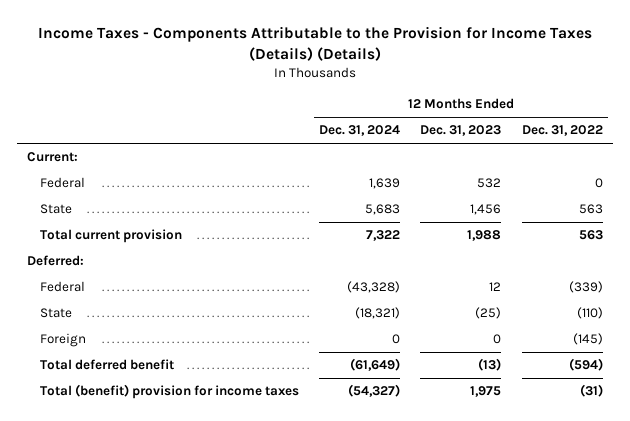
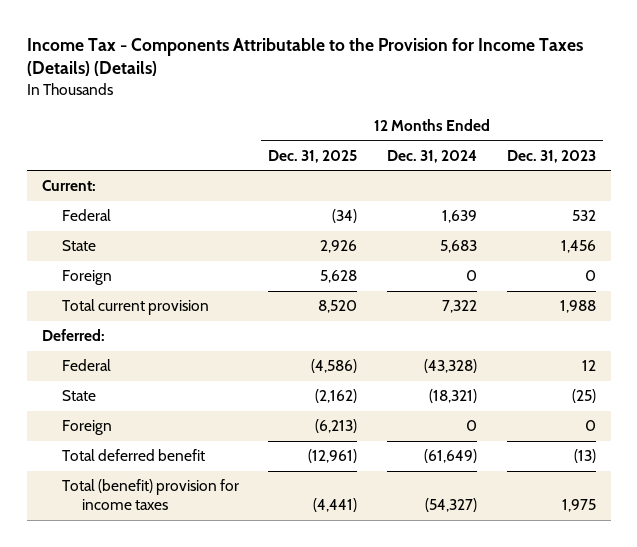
[37,26,592,61] Income Taxes - Components Attributable to the Provision for Income Taxes (Details) (Details) -> [26,37,583,77] Income Tax - Components Attributable to the Provision for Income Taxes (Details) (Details)
[521,125,603,137] Dec. 31, 2022 -> none
none -> [268,149,358,163] Dec. 31, 2025
none -> [61,270,112,286] Foreign

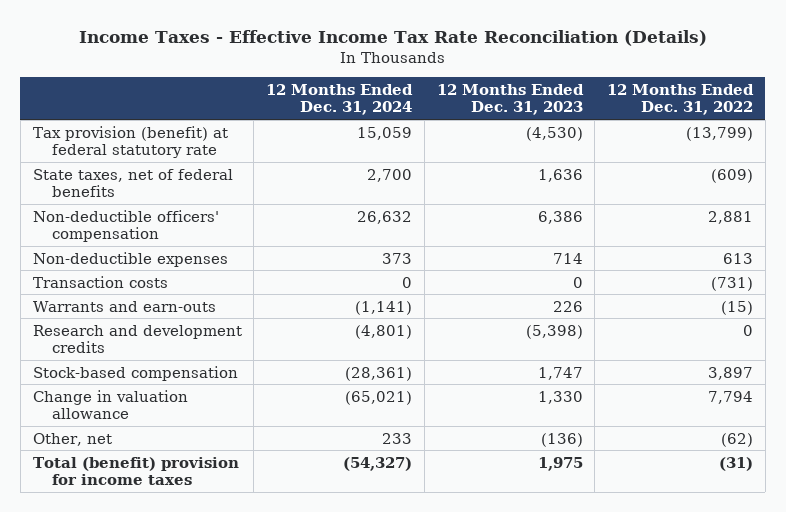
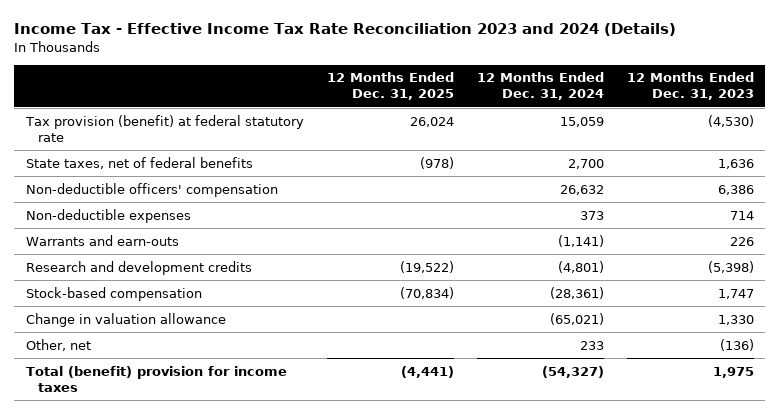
[78,29,707,46] Income Taxes - Effective Income Tax Rate Reconciliation (Details) -> [14,23,677,37] Income Tax - Effective Income Tax Rate Reconciliation 2023 and 2024 (Details)
[607,83,755,116] 12 Months Ended Dec. 31, 2022 -> none
none -> [326,72,454,101] 12 Months Ended Dec. 31, 2025
[32,275,168,288] Transaction costs -> none

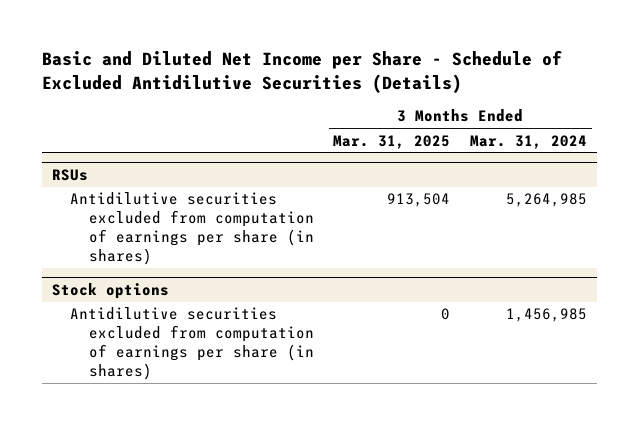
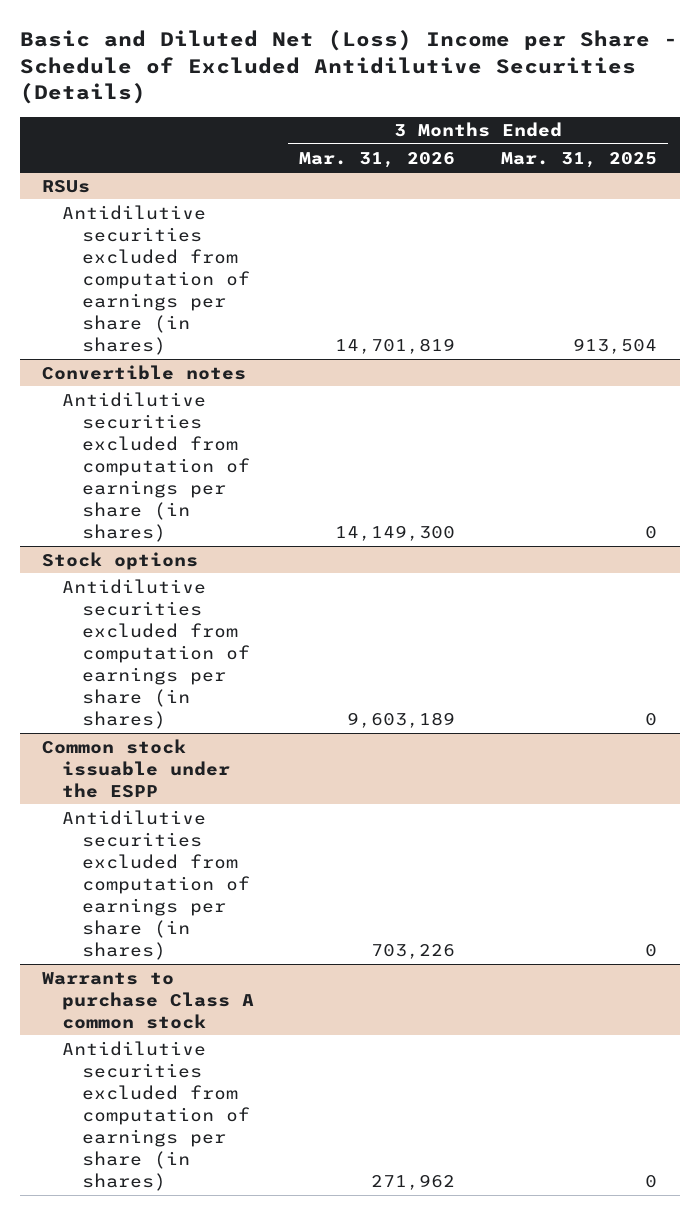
[42,50,563,93] Basic and Diluted Net Income per Share - Schedule of Excluded Antidilutive Securities (Details) -> [19,30,678,105] Basic and Diluted Net (Loss) Income per Share - Schedule of Excluded Antidilutive Securities (Details)
[470,134,588,149] Mar. 31, 2024 -> none
none -> [299,151,456,168] Mar. 31, 2026
none -> [42,364,247,380] Convertible notes
none -> [62,391,250,542] Antidilutive securities excluded from computation of earnings per share (in shares)
none -> [42,738,231,798] Common stock issuable under the ESPP
none -> [62,809,250,960] Antidilutive securities excluded from computation of earnings per share (in shares)
none -> [42,971,255,1029] Warrants to purchase Class A common stock
none -> [62,1040,250,1191] Antidilutive securities excluded from computation of earnings per share (in shares)

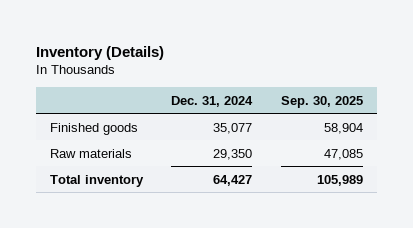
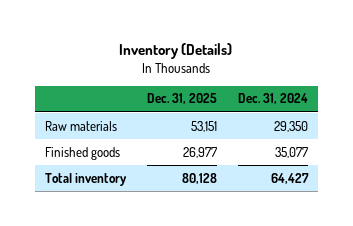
[280,95,363,108] Sep. 30, 2025 -> none
none -> [146,93,217,105] Dec. 31, 2025
[50,122,139,135] Finished goods -> [44,146,120,160] Finished goods

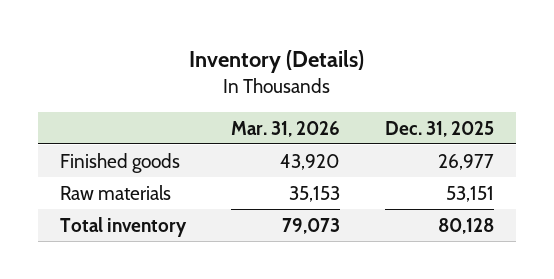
[237,93,308,105] Dec. 31, 2024 -> none
none -> [231,120,341,137] Mar. 31, 2026
[44,120,117,131] Raw materials -> [60,184,172,200] Raw materials

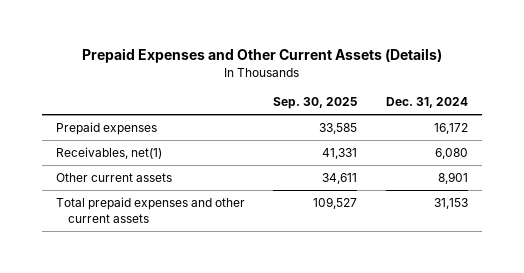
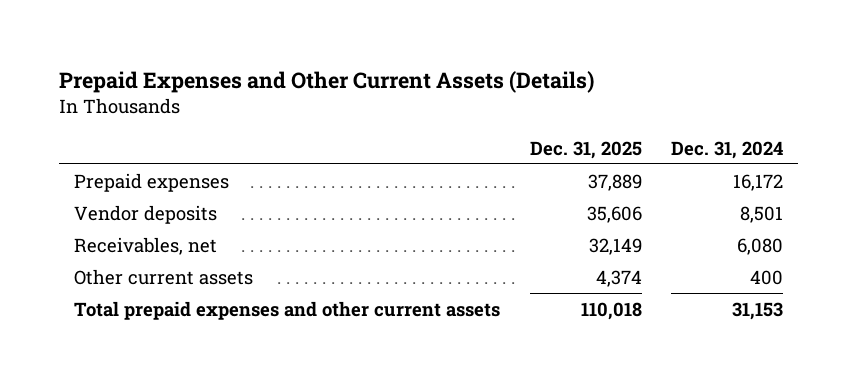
[273,96,358,109] Sep. 30, 2025 -> none
none -> [529,140,642,159] Dec. 31, 2025
none -> [73,204,217,224] Vendor deposits
[55,147,162,160] Receivables, net(1) -> [73,236,217,255] Receivables, net
[437,172,468,185] 8,901 -> [750,269,784,285] 400

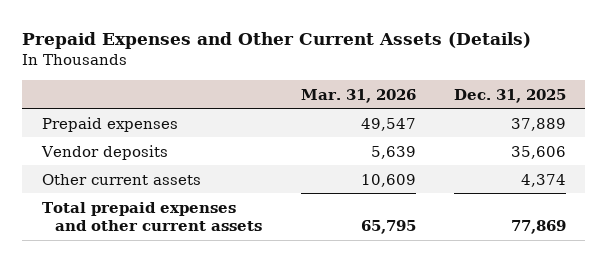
[671,140,784,159] Dec. 31, 2024 -> none
none -> [300,88,416,103] Mar. 31, 2026
[73,236,217,255] Receivables, net -> none
[580,301,642,320] 110,018 -> [511,219,567,234] 77,869

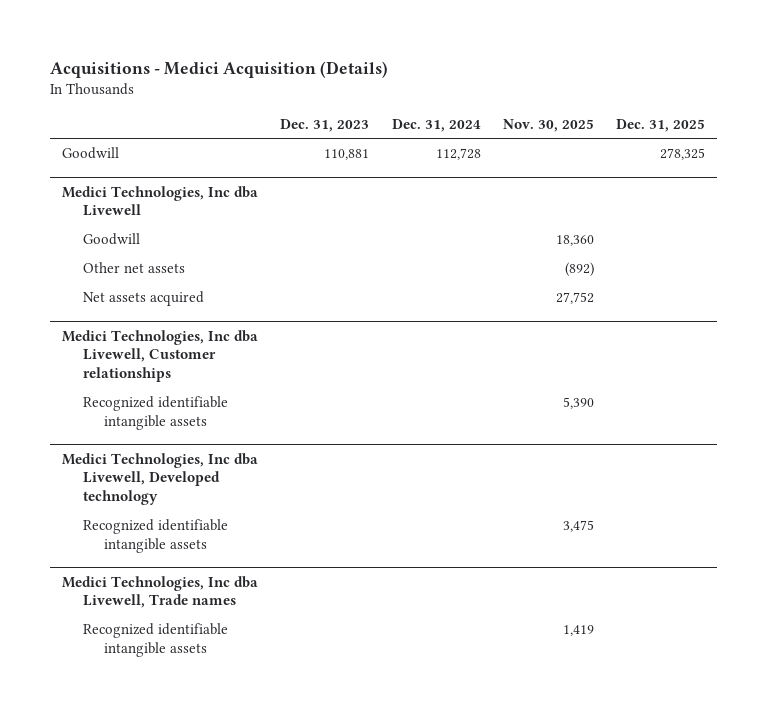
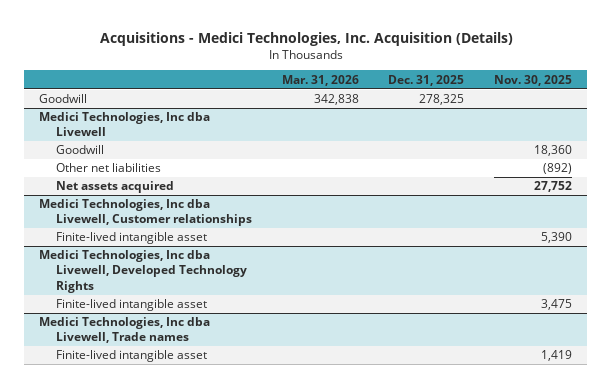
[50,60,389,78] Acquisitions - Medici Acquisition (Details) -> [99,31,513,46] Acquisitions - Medici Technologies, Inc. Acquisition (Details)
[280,118,370,132] Dec. 31, 2023 -> none
[391,118,481,132] Dec. 31, 2024 -> none
none -> [281,74,359,86] Mar. 31, 2026
[82,262,185,274] Other net assets -> [56,163,162,173] Other net liabilities
[82,396,228,431] Recognized identifiable intangible assets -> [56,232,208,245] Finite-lived intangible asset
[61,452,258,506] Medici Technologies, Inc dba Livewell, Developed technology -> [39,250,248,293] Medici Technologies, Inc dba Livewell, Developed Technology Rights
[82,519,228,554] Recognized identifiable intangible assets -> [56,299,208,312] Finite-lived intangible asset
[82,623,228,658] Recognized identifiable intangible assets -> [56,350,208,363] Finite-lived intangible asset

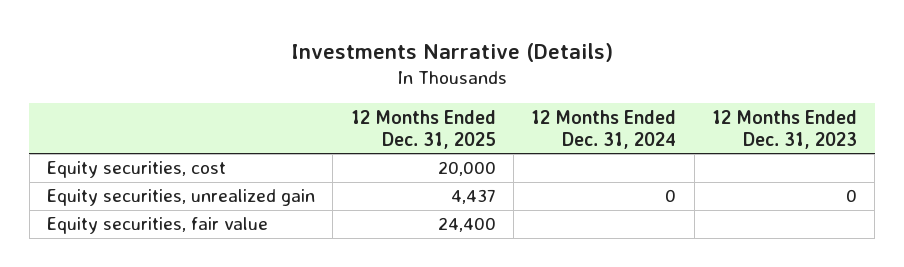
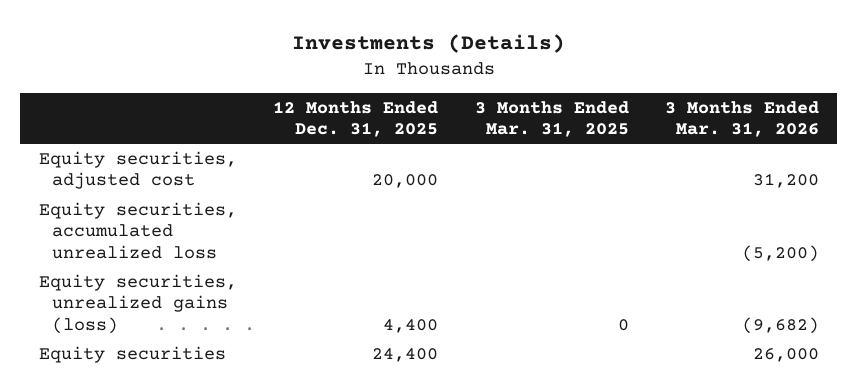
[291,42,614,62] Investments Narrative (Details) -> [291,34,565,54] Investments (Details)
[531,109,677,150] 12 Months Ended Dec. 31, 2024 -> none
[712,109,858,150] 12 Months Ended Dec. 31, 2023 -> none
none -> [474,100,629,138] 3 Months Ended Mar. 31, 2025
none -> [665,100,820,138] 3 Months Ended Mar. 31, 2026
[46,161,226,179] Equity securities, cost -> [38,150,237,190] Equity securities, adjusted cost
none -> [38,201,237,259] Equity securities, accumulated unrealized loss
[46,189,315,207] Equity securities, unrealized gain -> [38,273,237,334] Equity securities, unrealized gains (loss)
[450,189,496,205] 4,437 -> [383,318,439,333] 4,400
[46,217,268,235] Equity securities, fair value -> [38,345,226,363] Equity securities

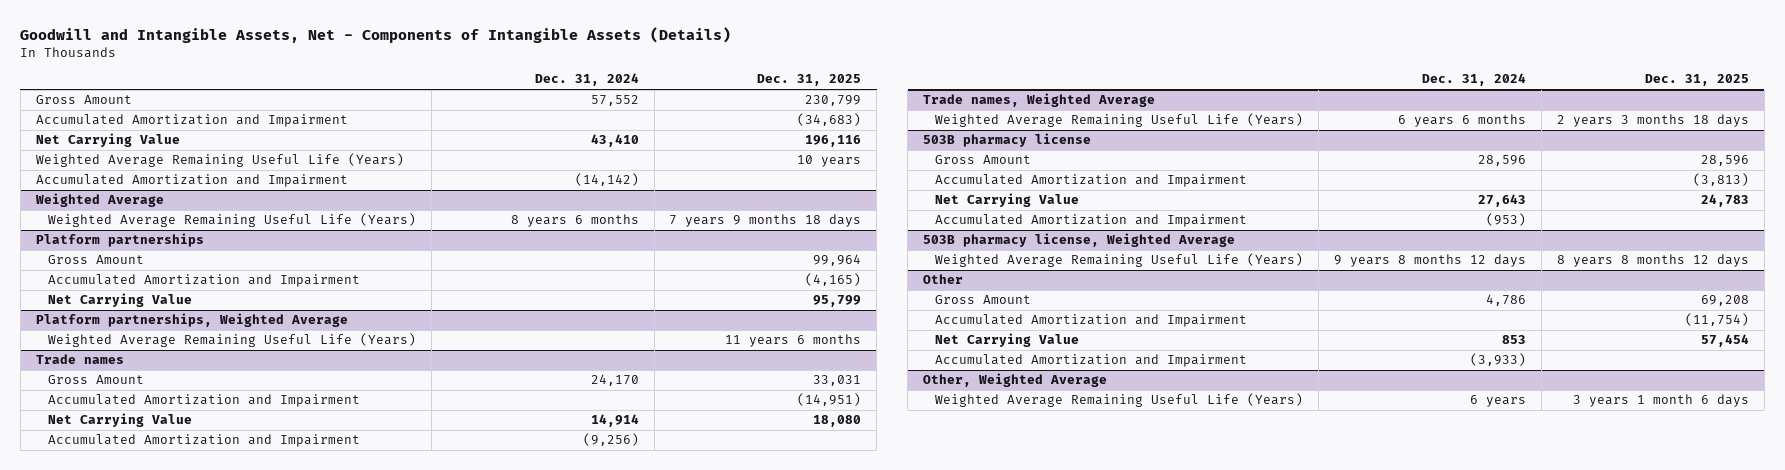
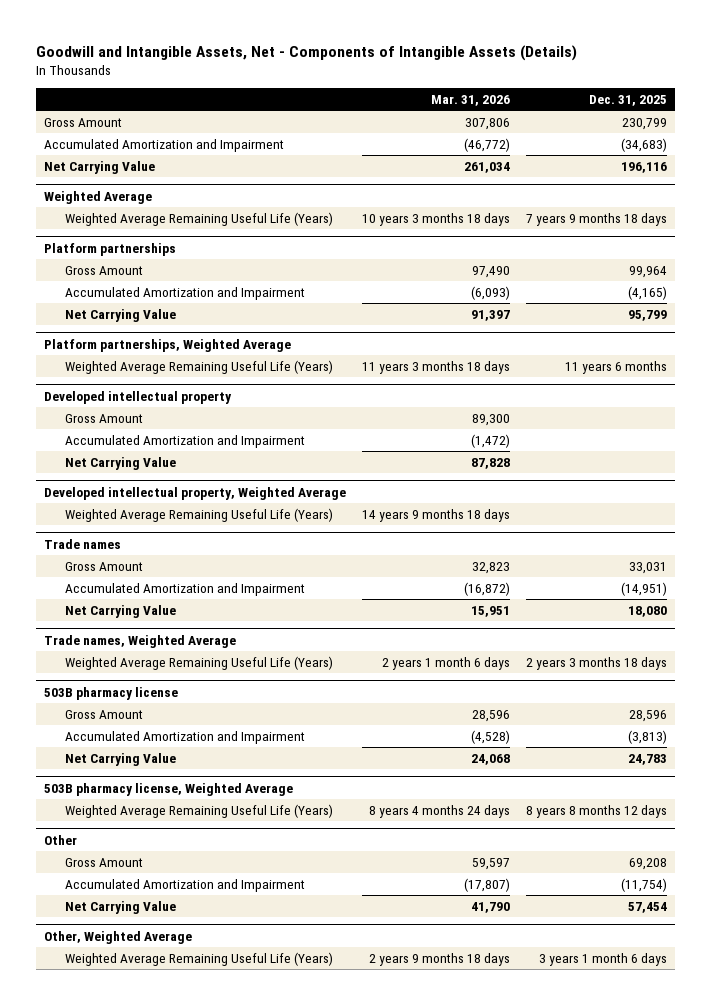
[534,73,639,87] Dec. 31, 2024 -> none
none -> [430,94,510,106] Mar. 31, 2026
[35,153,404,168] Weighted Average Remaining Useful Life (Years) -> none
[35,174,348,188] Accumulated Amortization and Impairment -> none
none -> [44,390,233,404] Developed intellectual property
none -> [64,413,143,423] Gross Amount
none -> [64,434,305,448] Accumulated Amortization and Impairment
none -> [64,456,176,470] Net Carrying Value
none -> [44,486,347,500] Developed intellectual property, Weighted Average
none -> [64,507,333,522] Weighted Average Remaining Useful Life (Years)
[48,434,361,448] Accumulated Amortization and Impairment -> none
[935,214,1248,228] Accumulated Amortization and Impairment -> none
[935,354,1248,368] Accumulated Amortization and Impairment -> none

